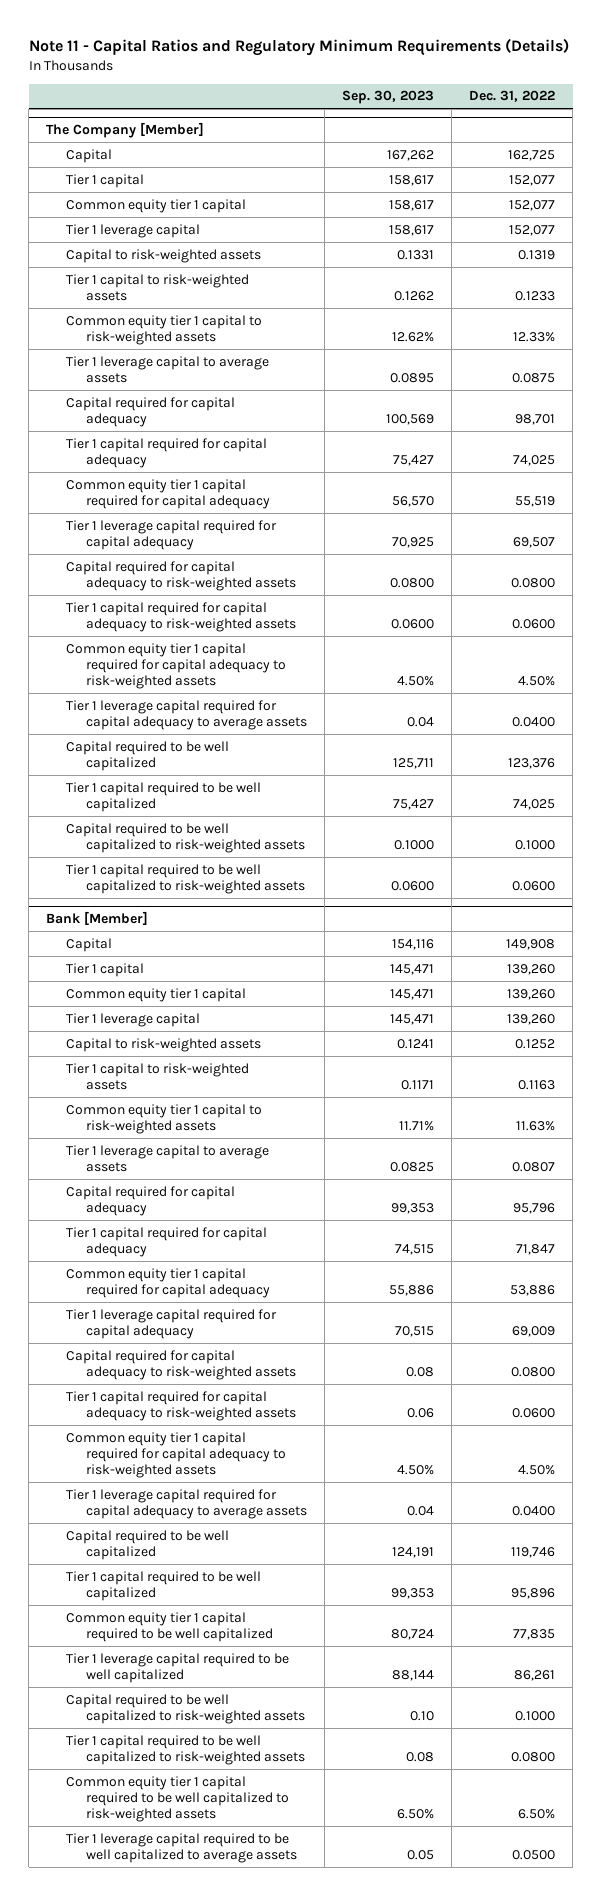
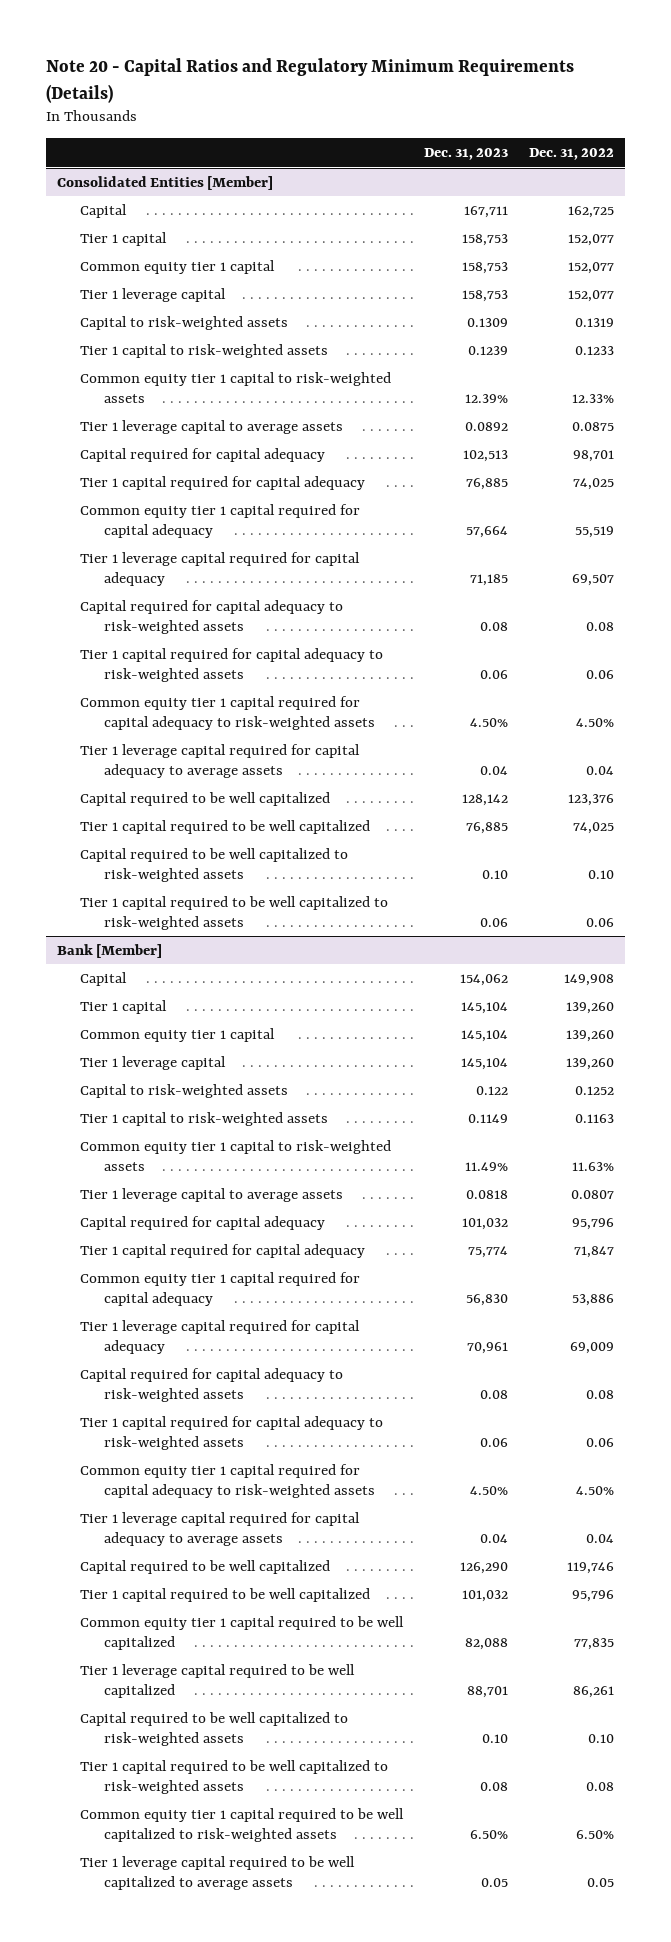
[28,37,569,56] Note 11 - Capital Ratios and Regulatory Minimum Requirements (Details) -> [46,58,575,103] Note 20 - Capital Ratios and Regulatory Minimum Requirements (Details)
[342,90,435,105] Sep. 30, 2023 -> none
none -> [424,148,509,161] Dec. 31, 2023
[46,121,205,138] The Company [Member] -> [56,176,273,191] Consolidated Entities [Member]
[511,577,556,588] 0.0800 -> [586,621,615,631] 0.08
[512,618,556,629] 0.0600 -> [586,669,615,679] 0.06
[512,716,556,727] 0.0400 -> [586,765,615,775] 0.04
[515,839,556,850] 0.1000 -> [588,869,615,879] 0.10
[512,880,556,891] 0.0600 -> [586,917,615,927] 0.06
[511,1366,556,1377] 0.0800 -> [586,1389,615,1399] 0.08
[512,1407,556,1418] 0.0600 -> [586,1437,615,1447] 0.06
[512,1505,556,1516] 0.0400 -> [586,1533,615,1543] 0.04
[511,1587,556,1599] 95,896 -> [572,1590,615,1603] 95,796
[515,1710,556,1721] 0.1000 -> [588,1733,615,1743] 0.10
[511,1751,556,1762] 0.0800 -> [586,1781,615,1791] 0.08
[512,1849,556,1860] 0.0500 -> [587,1877,615,1887] 0.05

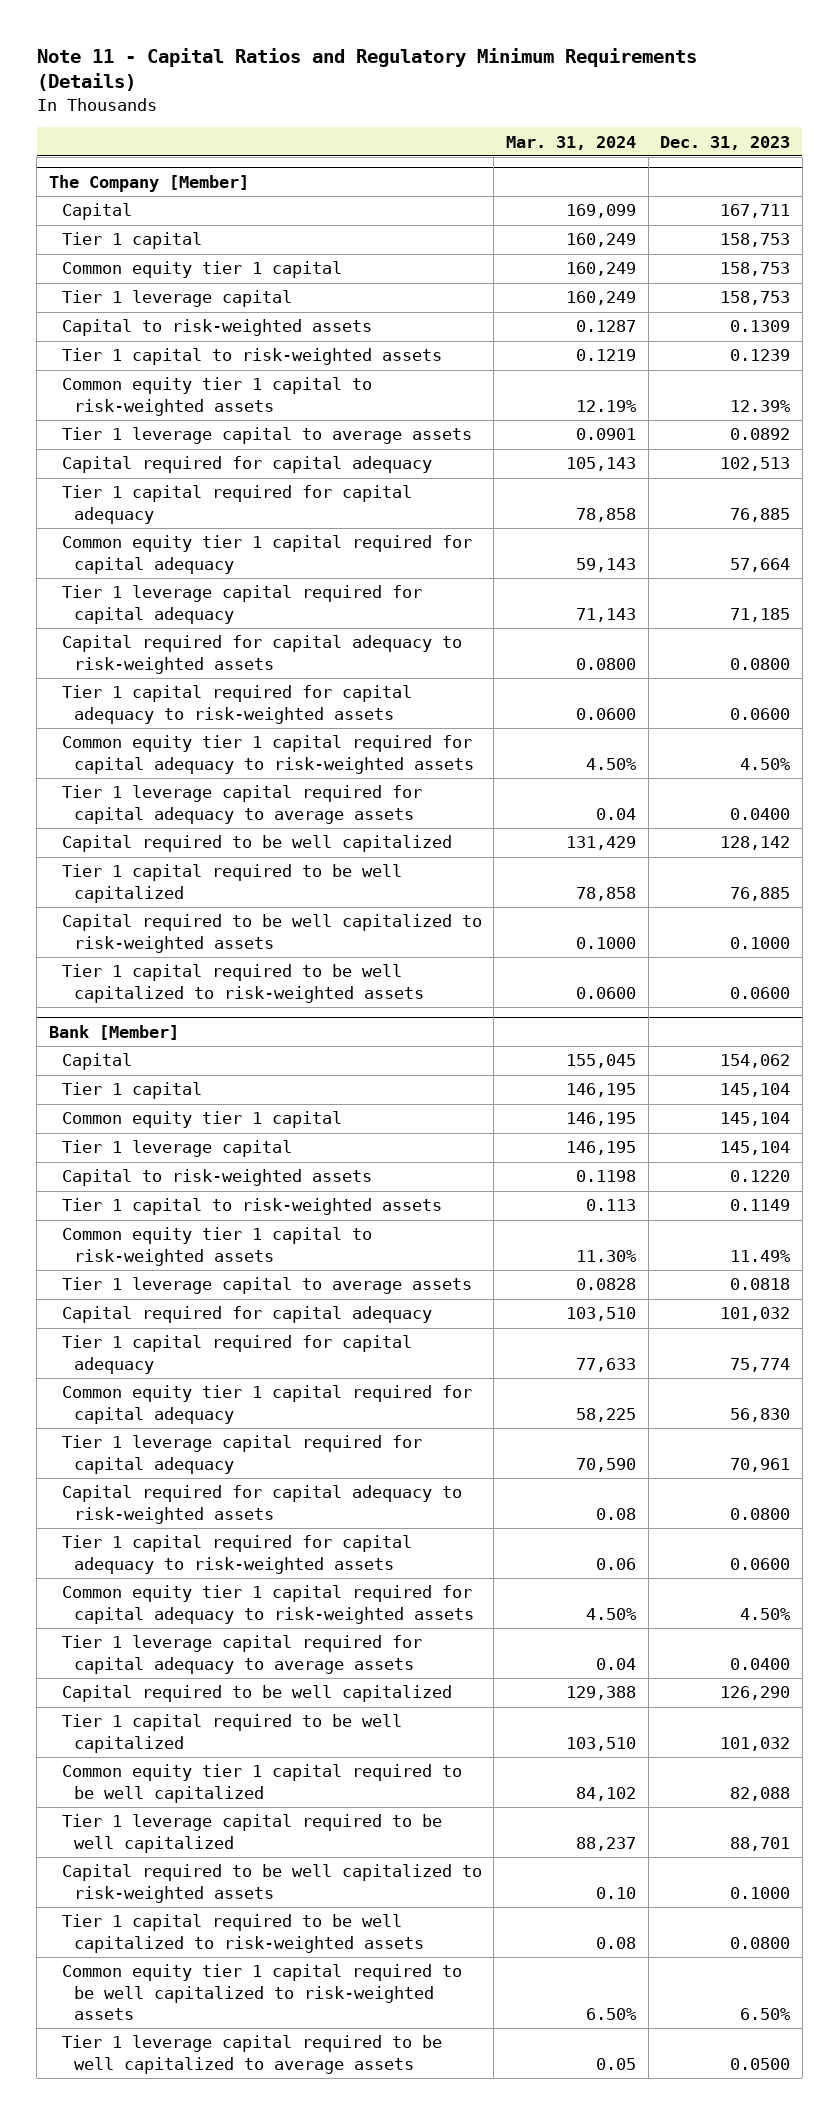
[46,58,575,103] Note 20 - Capital Ratios and Regulatory Minimum Requirements (Details) -> [36,47,697,92] Note 11 - Capital Ratios and Regulatory Minimum Requirements (Details)
[529,148,615,161] Dec. 31, 2022 -> none
none -> [505,135,636,150] Mar. 31, 2024
[56,176,273,191] Consolidated Entities [Member] -> [49,175,250,193] The Company [Member]
[480,621,509,631] 0.08 -> [730,657,791,670] 0.0800
[480,669,509,679] 0.06 -> [730,707,791,720] 0.0600
[480,765,509,775] 0.04 -> [730,807,791,820] 0.0400
[482,869,509,879] 0.10 -> [730,936,791,949] 0.1000
[480,917,509,927] 0.06 -> [730,986,791,999] 0.0600
[476,1086,509,1096] 0.122 -> [730,1170,791,1183] 0.1220
[480,1389,509,1399] 0.08 -> [730,1507,791,1520] 0.0800
[480,1437,509,1447] 0.06 -> [730,1557,791,1570] 0.0600
[480,1533,509,1543] 0.04 -> [730,1657,791,1670] 0.0400
[482,1733,509,1743] 0.10 -> [730,1886,791,1899] 0.1000
[480,1781,509,1791] 0.08 -> [730,1936,791,1949] 0.0800
[481,1877,509,1887] 0.05 -> [730,2057,791,2070] 0.0500

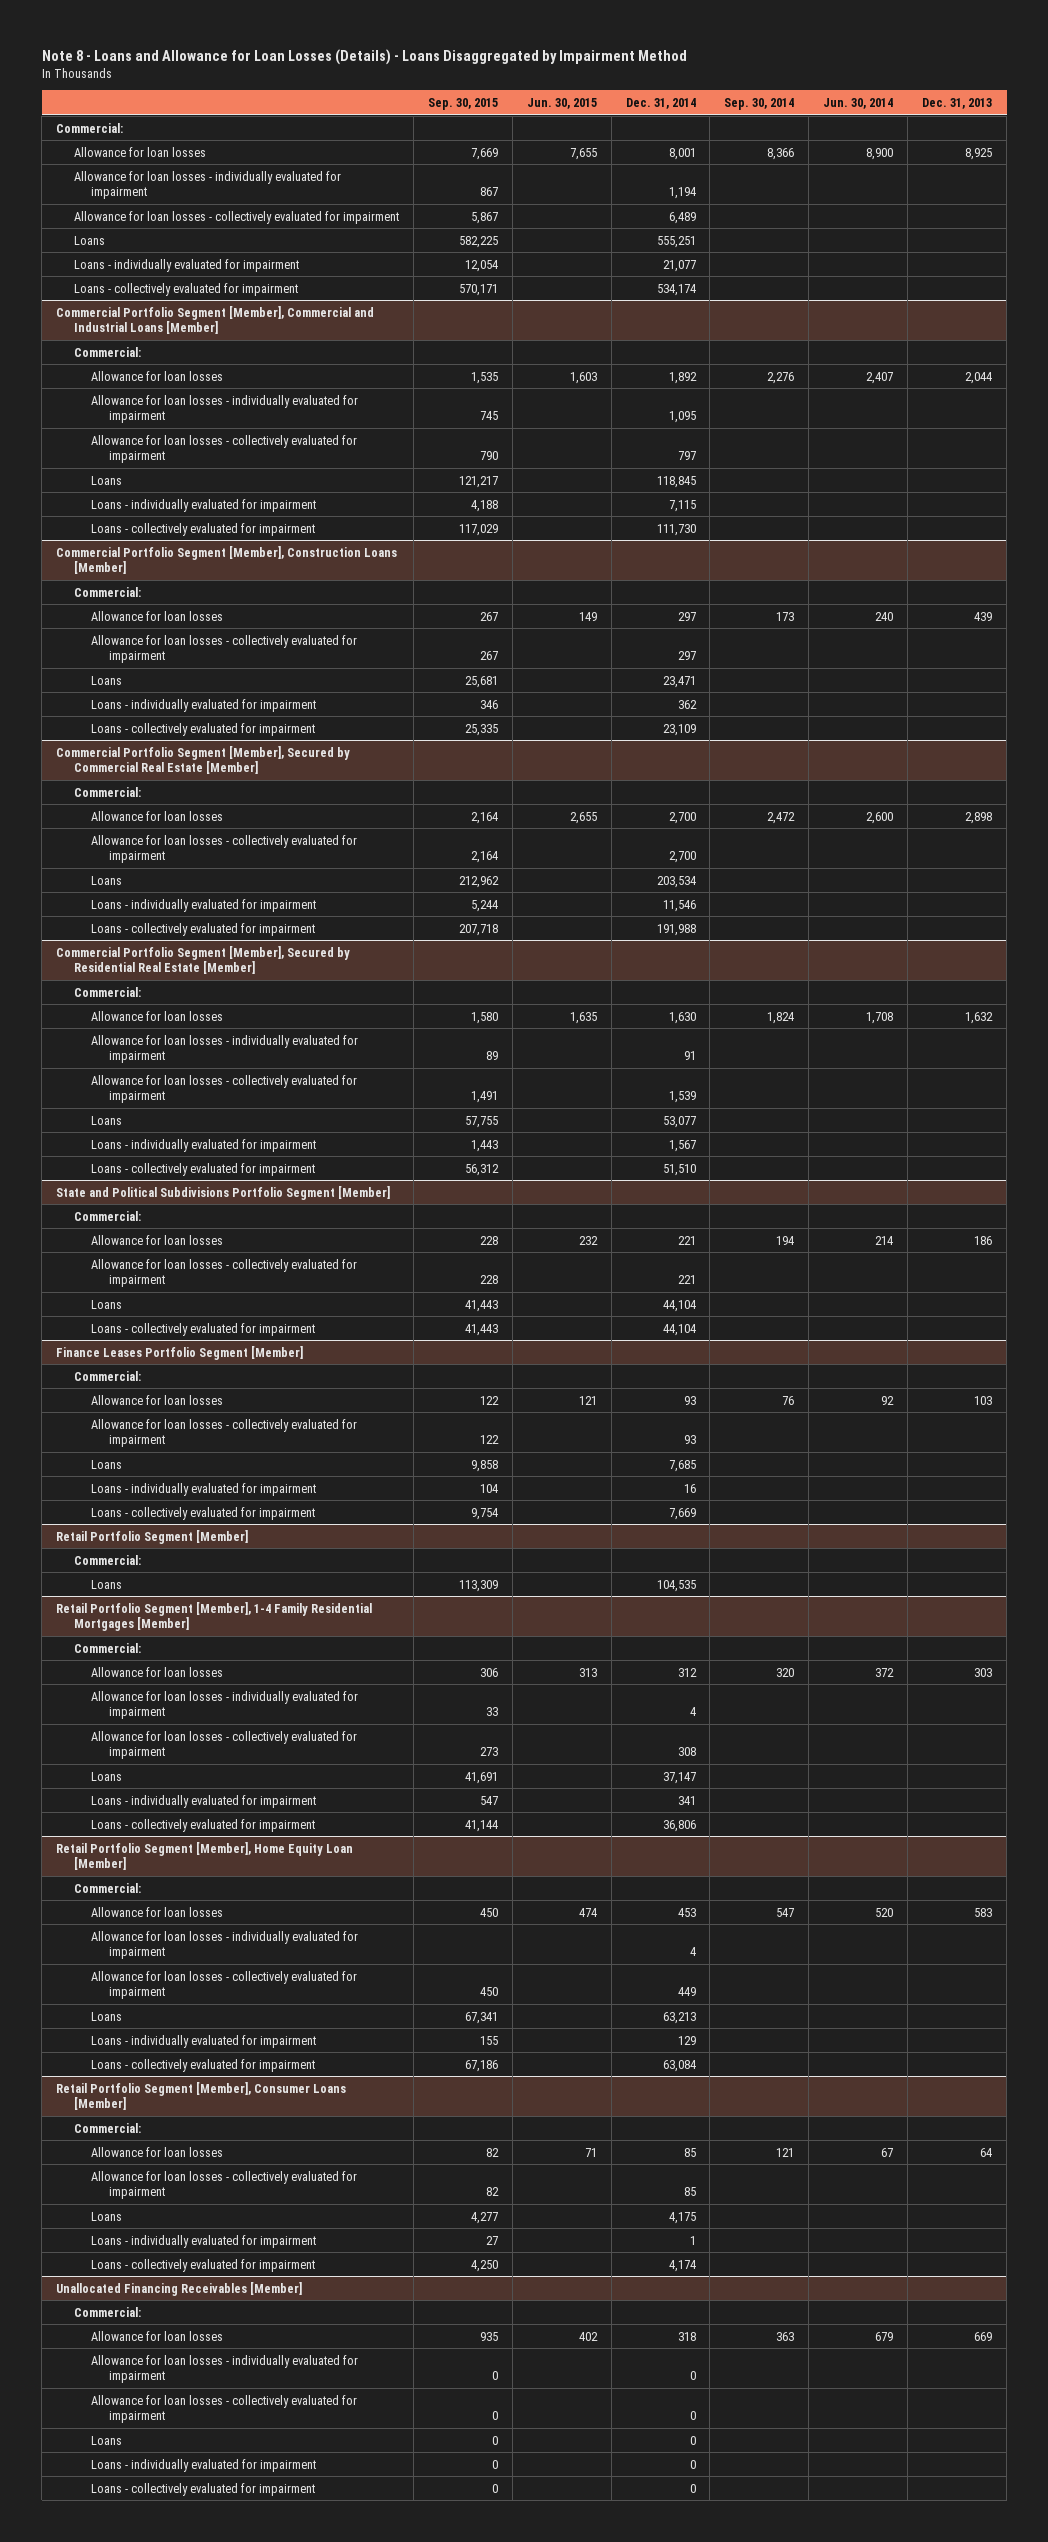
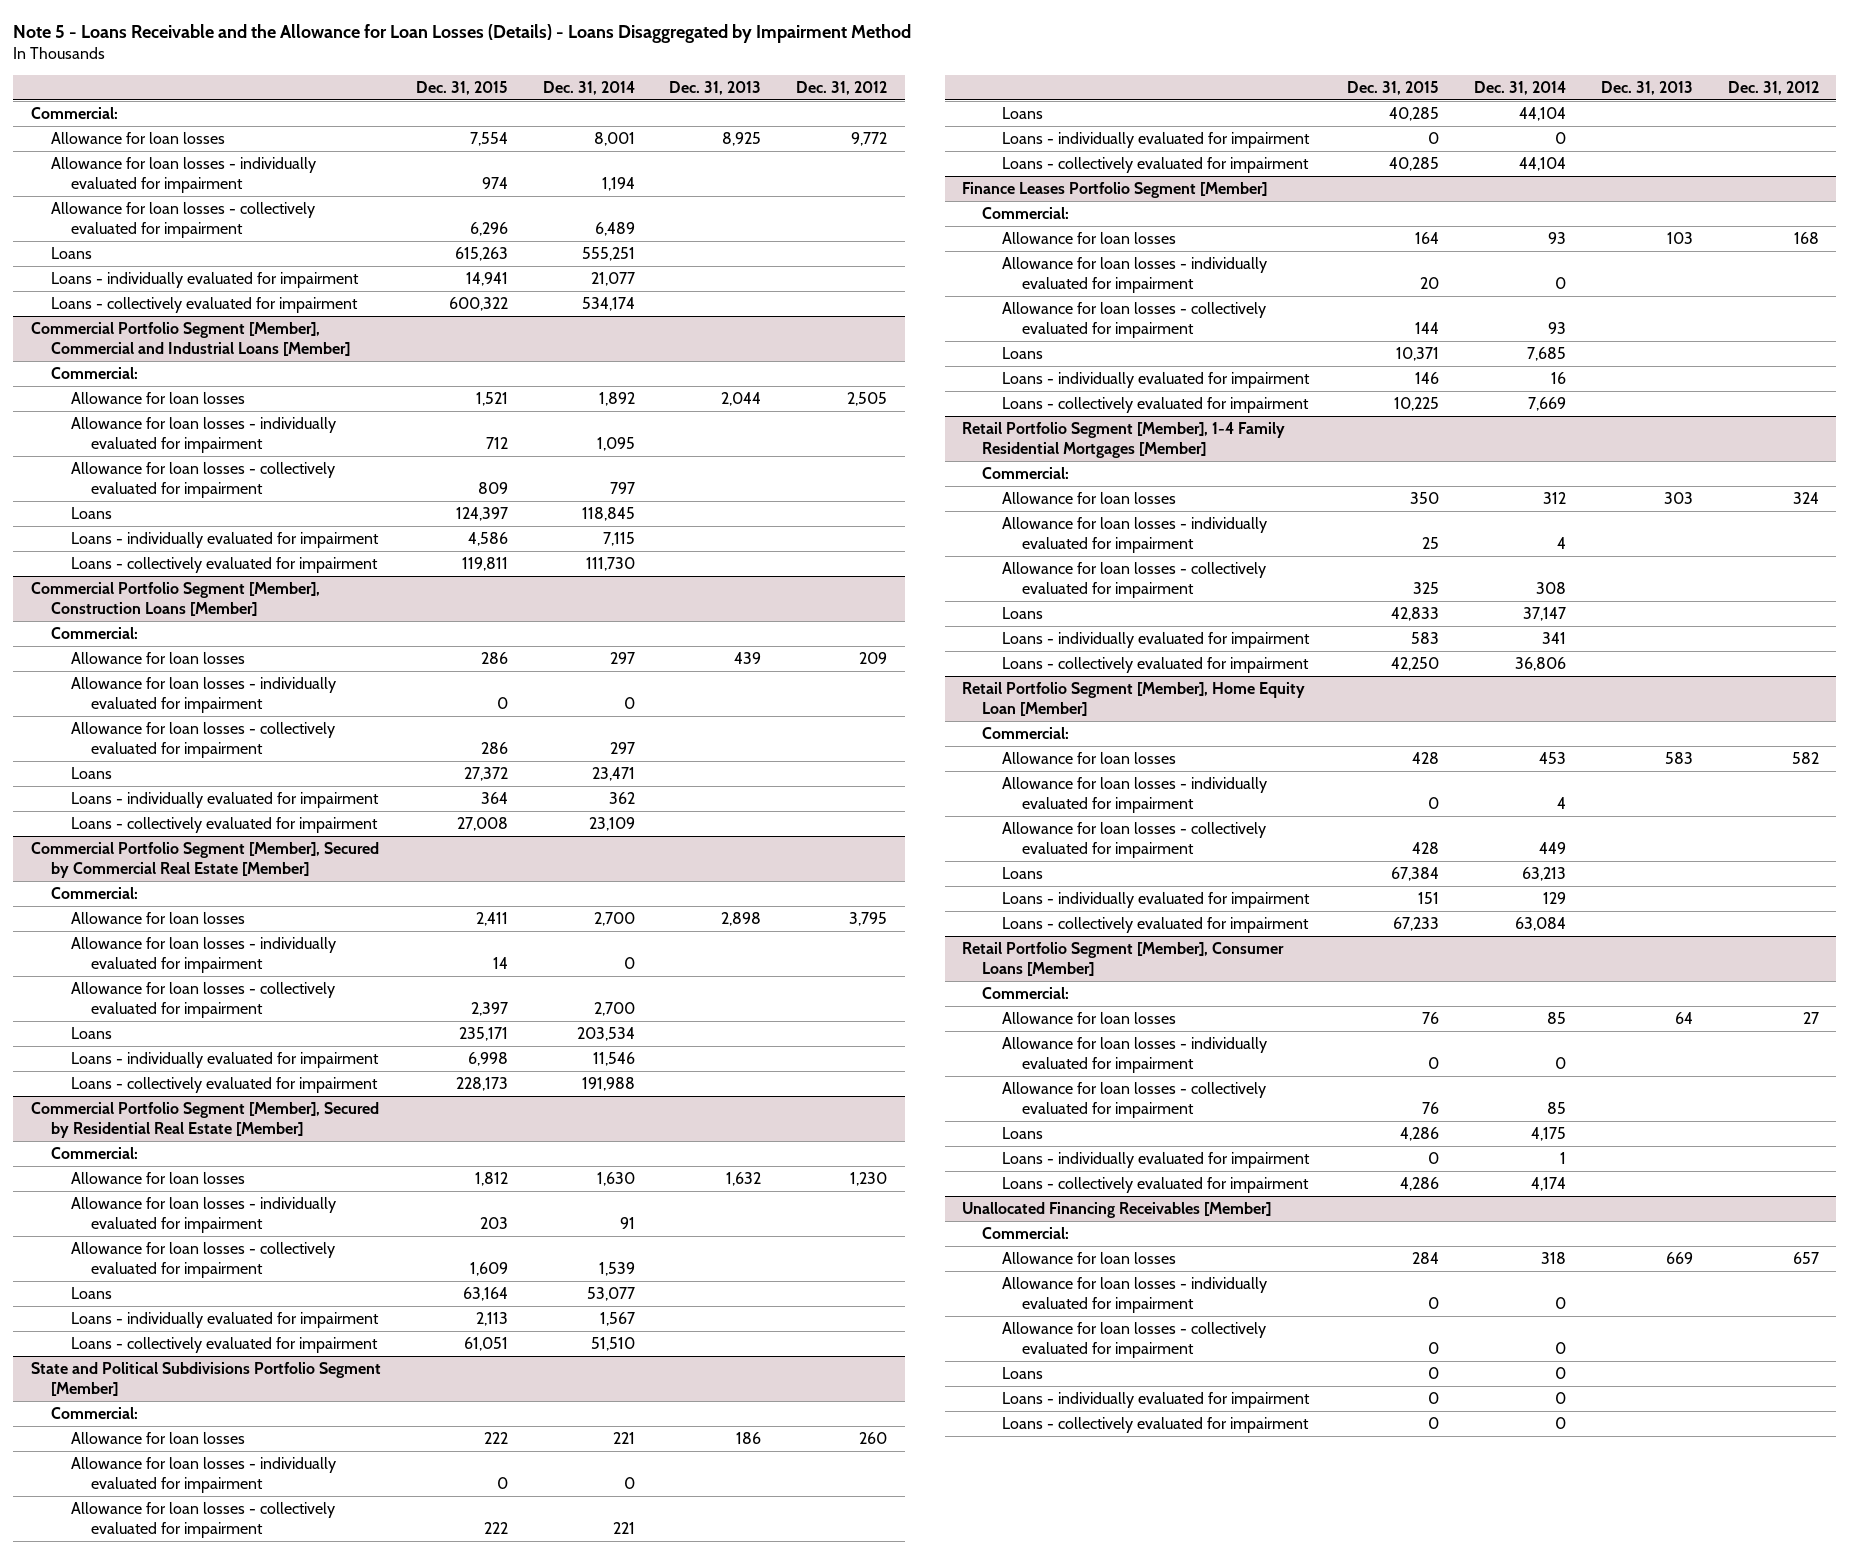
[41,49,687,66] Note 8 - Loans and Allowance for Loan Losses (Details) - Loans Disaggregated by Impairment Method -> [13,23,912,43] Note 5 - Loans Receivable and the Allowance for Loan Losses (Details) - Loans Disaggregated by Impairment Method
[427,97,498,110] Sep. 30, 2015 -> none
[526,97,597,109] Jun. 30, 2015 -> none
[724,97,795,110] Sep. 30, 2014 -> none
[823,97,894,109] Jun. 30, 2014 -> none
none -> [415,80,508,95] Dec. 31, 2015
none -> [796,80,888,95] Dec. 31, 2012
none -> [70,676,336,714] Allowance for loan losses - individually evaluated for impairment
none -> [70,936,336,974] Allowance for loan losses - individually evaluated for impairment
none -> [70,1456,336,1494] Allowance for loan losses - individually evaluated for impairment
none -> [1002,131,1311,148] Loans - individually evaluated for impairment
none -> [1002,256,1268,294] Allowance for loan losses - individually evaluated for impairment
[56,1529,249,1544] Retail Portfolio Segment [Member] -> none
[73,1554,141,1565] Commercial: -> none
[91,1579,123,1589] Loans -> none
none -> [1002,1036,1268,1074] Allowance for loan losses - individually evaluated for impairment

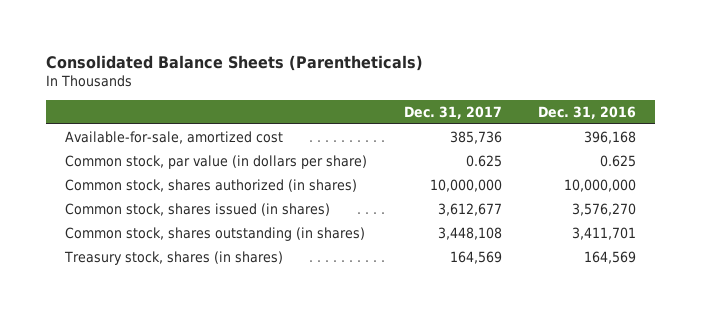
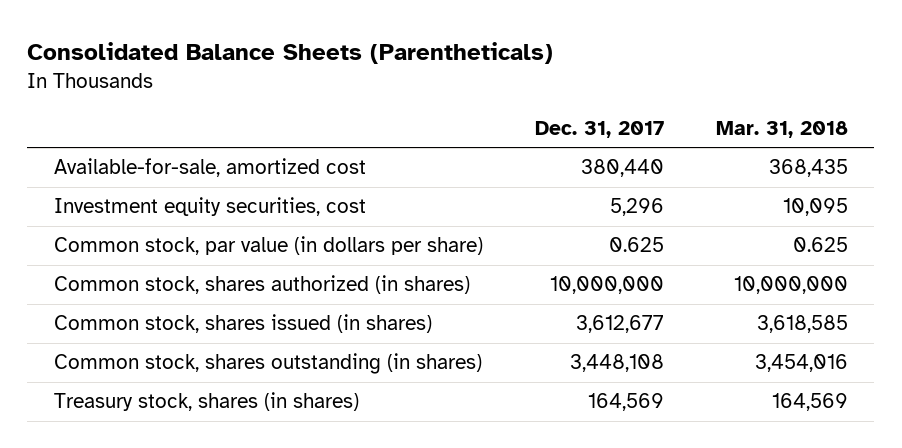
[538,105,637,119] Dec. 31, 2016 -> none
none -> [716,121,849,139] Mar. 31, 2018
[449,130,502,144] 385,736 -> [580,159,664,178] 380,440
none -> [53,197,366,217] Investment equity securities, cost

